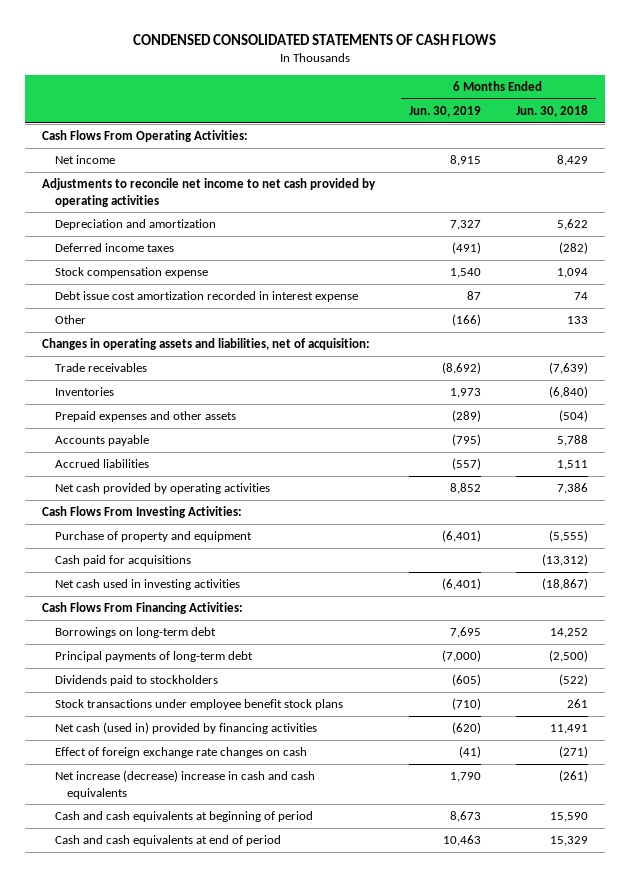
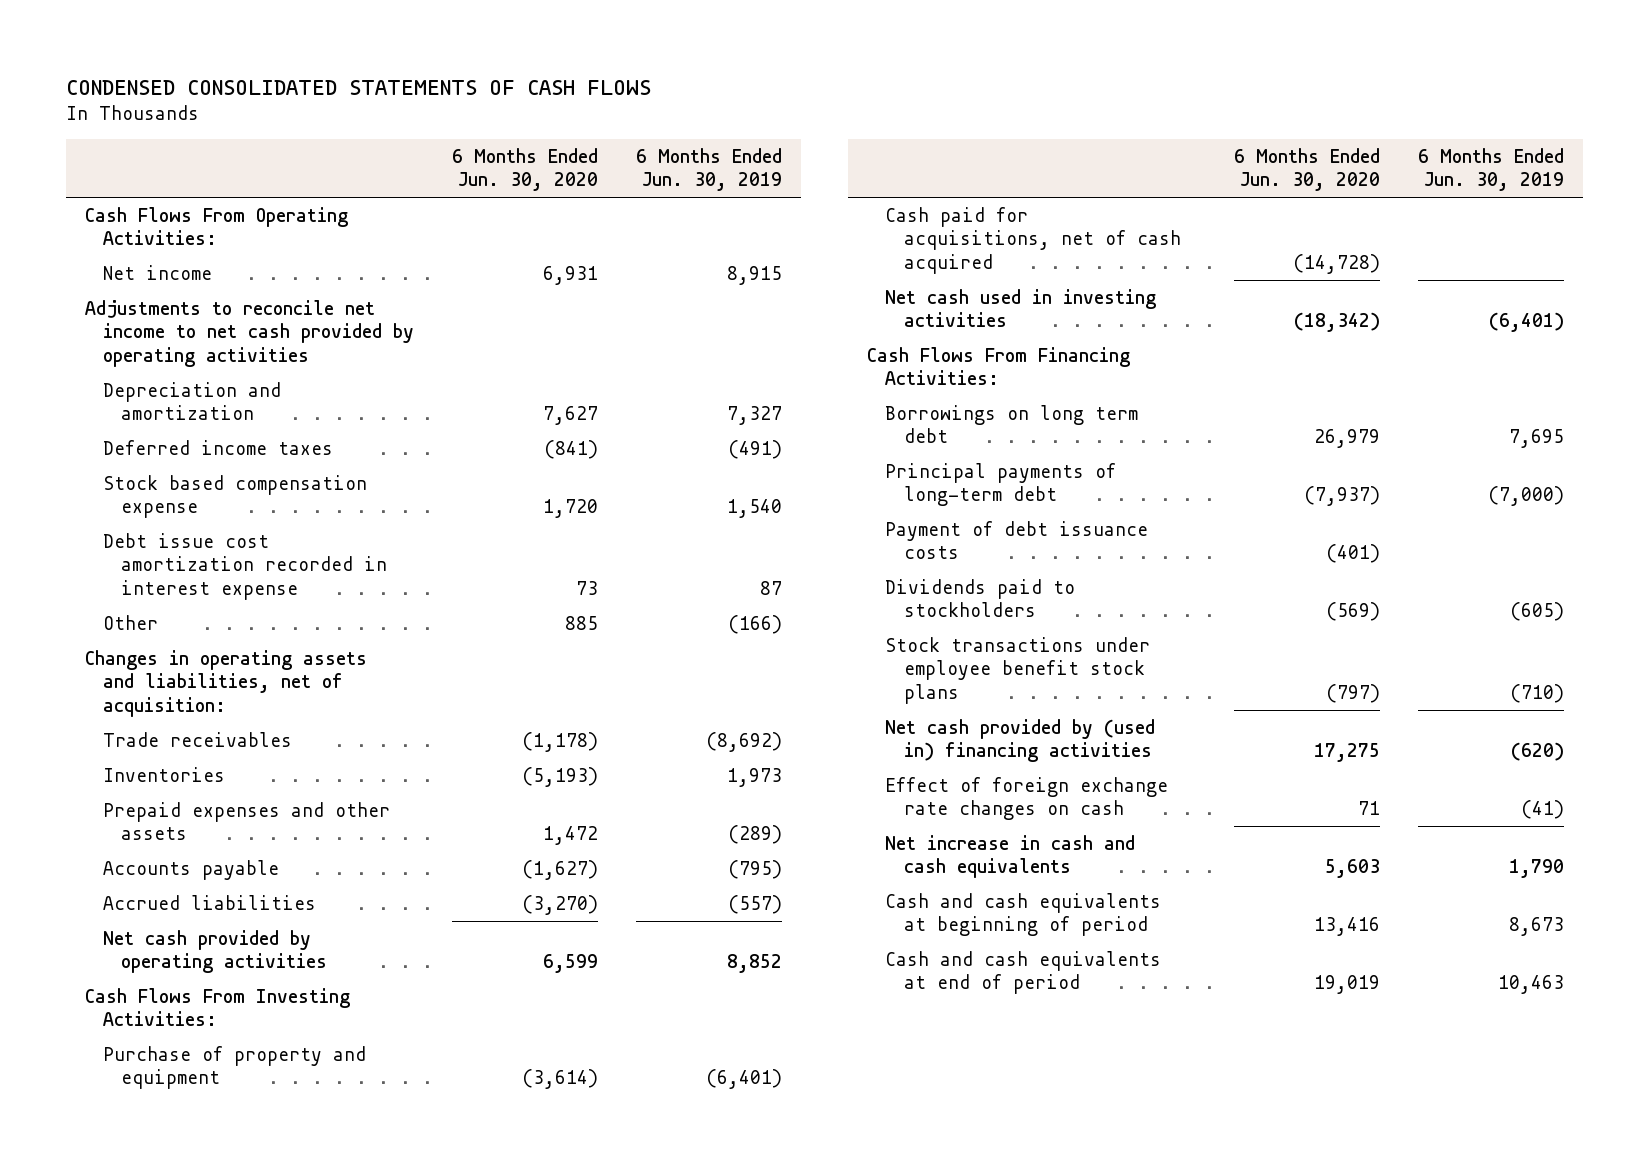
[515,104,588,117] Jun. 30, 2018 -> none
none -> [451,147,598,192] 6 Months Ended Jun. 30, 2020
[54,267,208,279] Stock compensation expense -> [103,474,368,519] Stock based compensation expense
[54,555,191,567] Cash paid for acquisitions -> [885,206,1181,274] Cash paid for acquisitions, net of cash acquired
[54,627,216,639] Borrowings on long-term debt -> [885,404,1139,444] Borrowings on long term debt
none -> [885,520,1149,560] Payment of debt issuance costs
[54,722,317,735] Net cash (used in) provided by financing activities -> [885,718,1156,763] Net cash provided by (used in) financing activities
[54,770,315,799] Net increase (decrease) increase in cash and cash equivalents -> [885,834,1136,879] Net increase in cash and cash equivalents

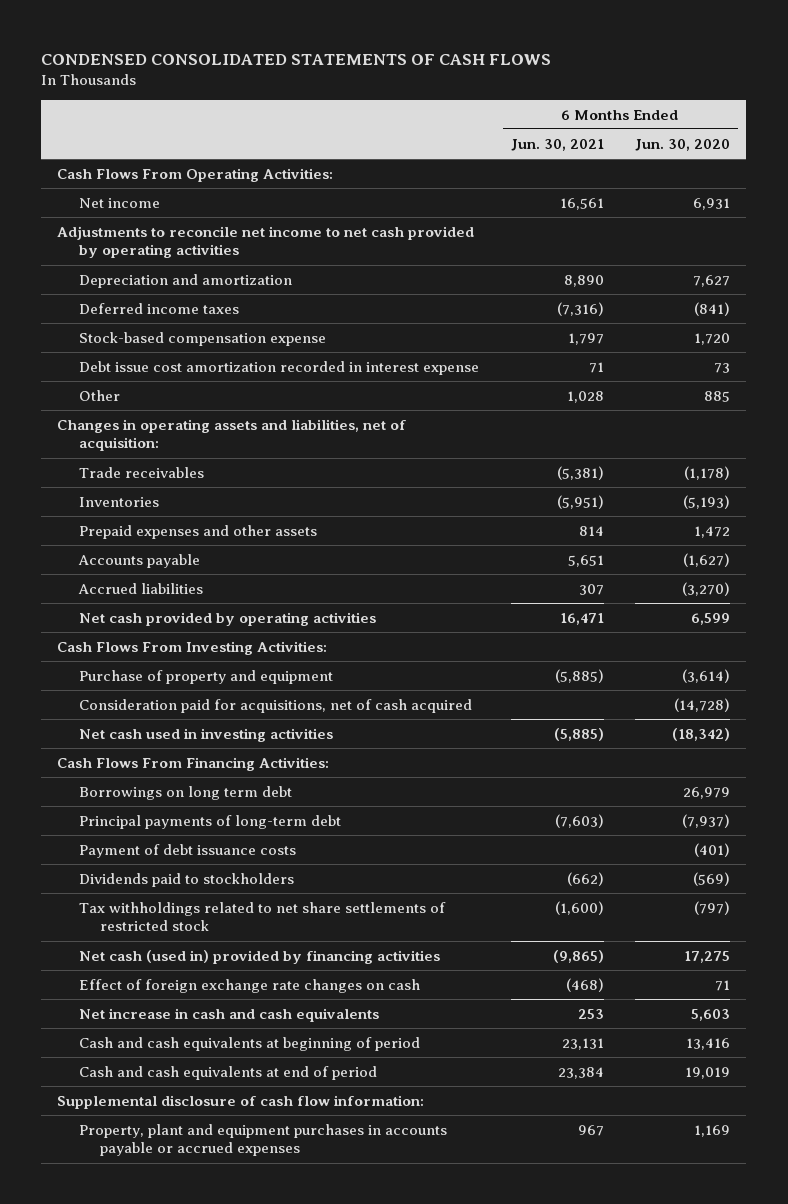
[635,147,782,192] 6 Months Ended Jun. 30, 2019 -> none
none -> [510,138,604,151] Jun. 30, 2021
[103,474,368,519] Stock based compensation expense -> [78,331,326,346] Stock-based compensation expense
[885,206,1181,274] Cash paid for acquisitions, net of cash acquired -> [78,698,472,713] Consideration paid for acquisitions, net of cash acquired
[885,636,1151,704] Stock transactions under employee benefit stock plans -> [78,901,446,932] Tax withholdings related to net share settlements of restricted stock
[885,718,1156,763] Net cash provided by (used in) financing activities -> [78,949,440,964] Net cash (used in) provided by financing activities
none -> [57,1094,425,1109] Supplemental disclosure of cash flow information:
none -> [78,1123,447,1157] Property, plant and equipment purchases in accounts payable or accrued expenses

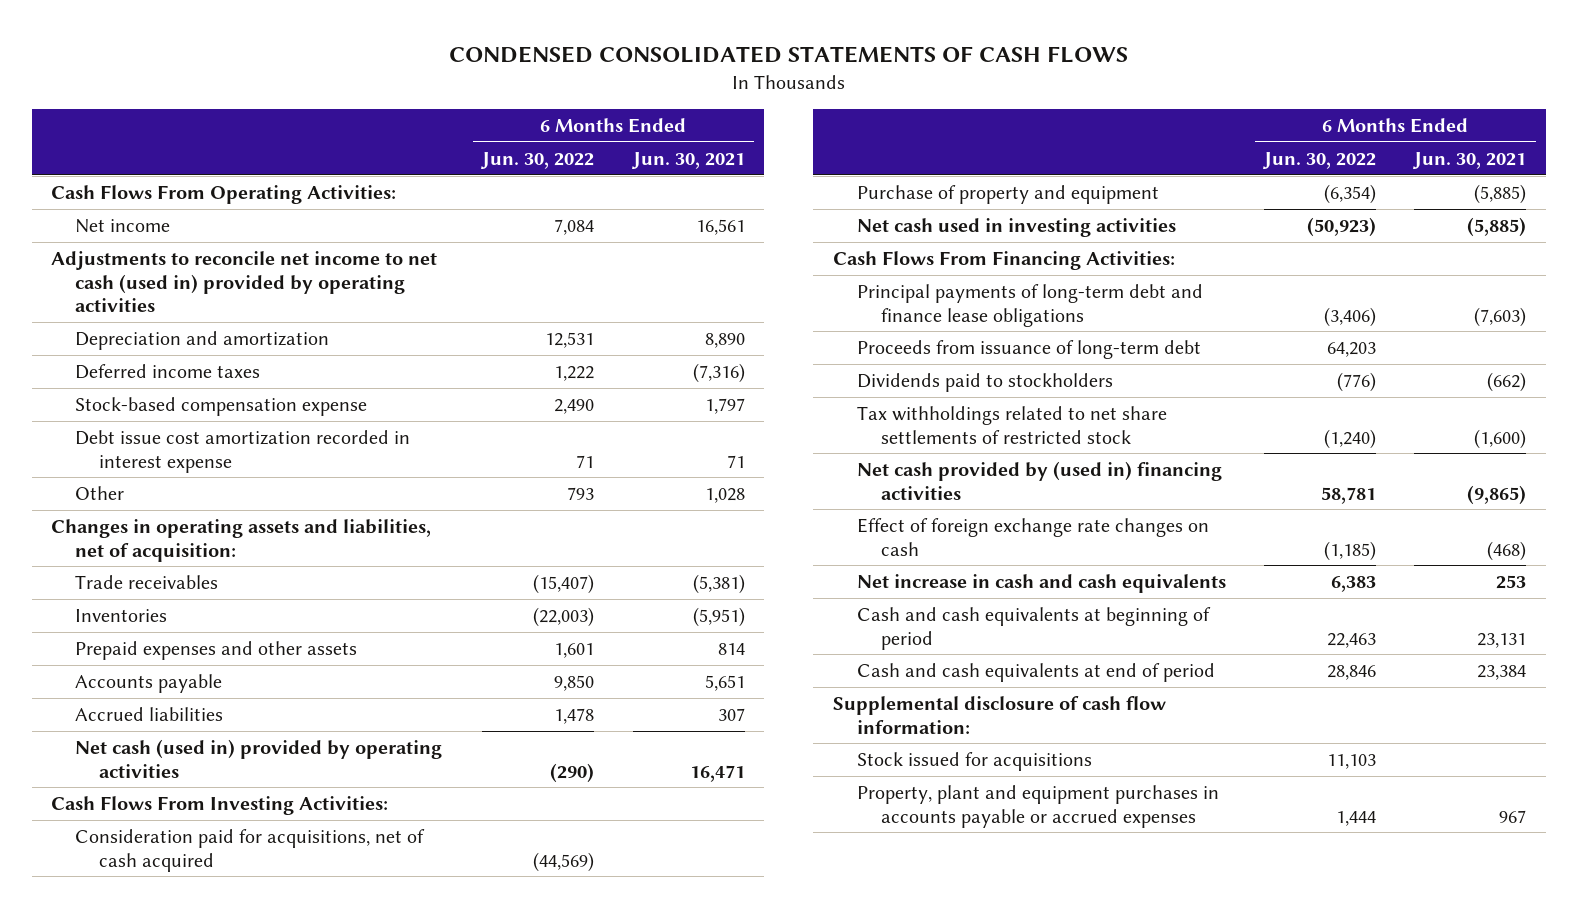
[635,138,731,151] Jun. 30, 2020 -> none
none -> [480,151,595,169] Jun. 30, 2022
[57,225,475,259] Adjustments to reconcile net income to net cash provided by operating activities -> [50,250,437,313] Adjustments to reconcile net income to net cash (used in) provided by operating activities
[78,611,376,626] Net cash provided by operating activities -> [75,738,443,778] Net cash (used in) provided by operating activities
[78,669,333,684] Purchase of property and equipment -> [856,184,1159,204] Purchase of property and equipment
[78,785,292,800] Borrowings on long term debt -> none
[78,843,296,858] Payment of debt issuance costs -> none
[78,814,341,829] Principal payments of long-term debt -> [856,283,1203,327] Principal payments of long-term debt and finance lease obligations
none -> [856,339,1201,359] Proceeds from issuance of long-term debt
[78,949,440,964] Net cash (used in) provided by financing activities -> [856,460,1222,500] Net cash provided by (used in) financing activities
none -> [856,751,1092,771] Stock issued for acquisitions

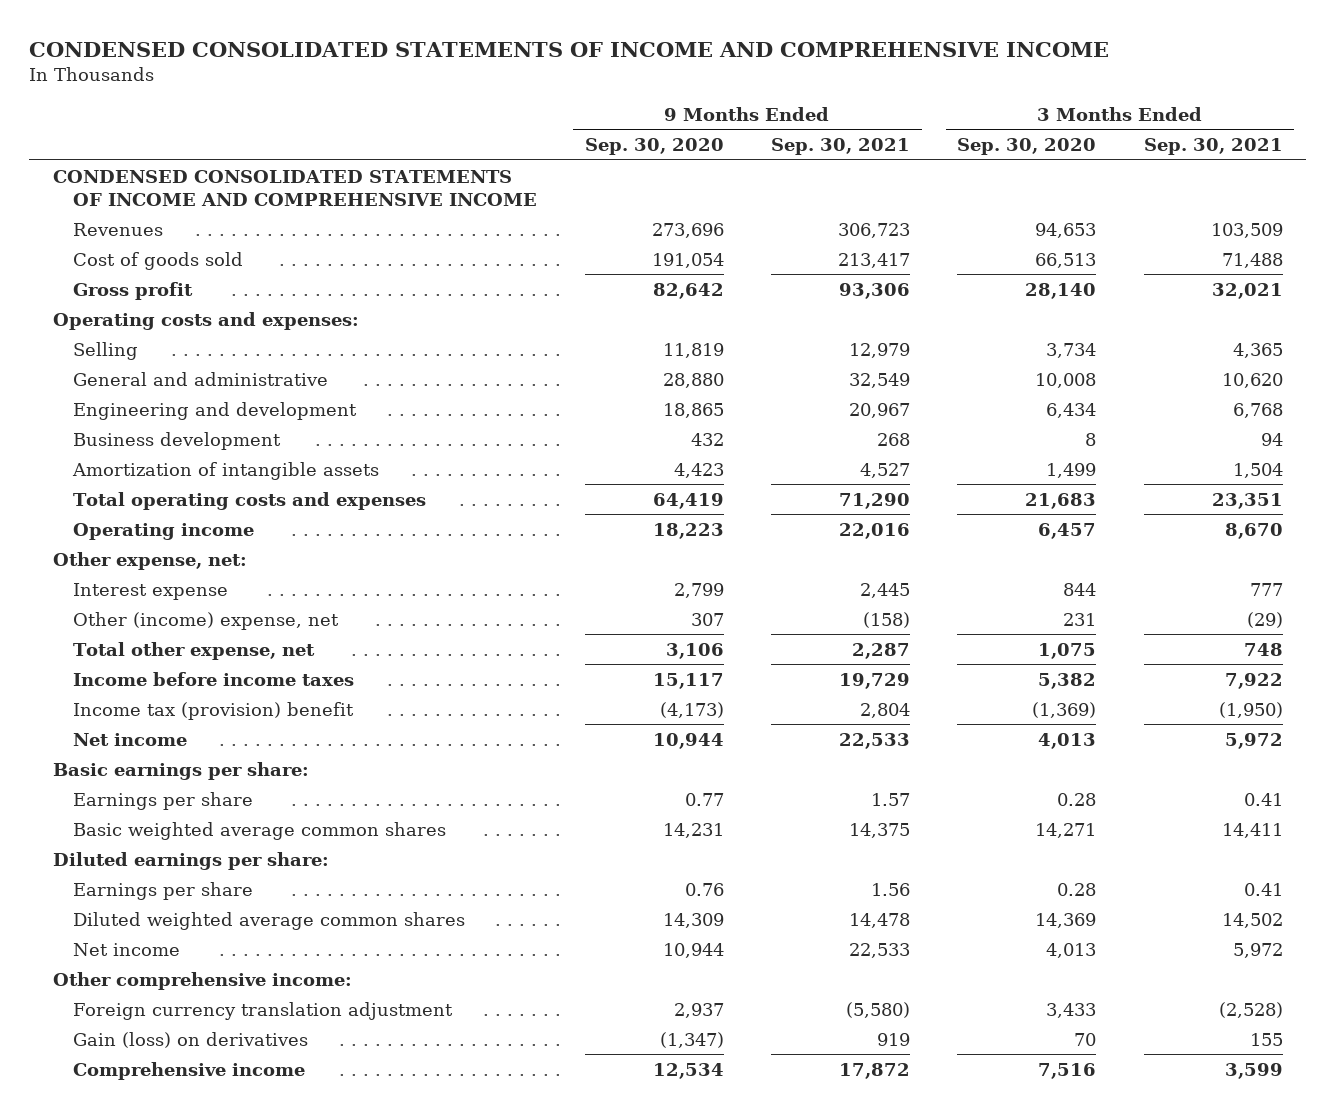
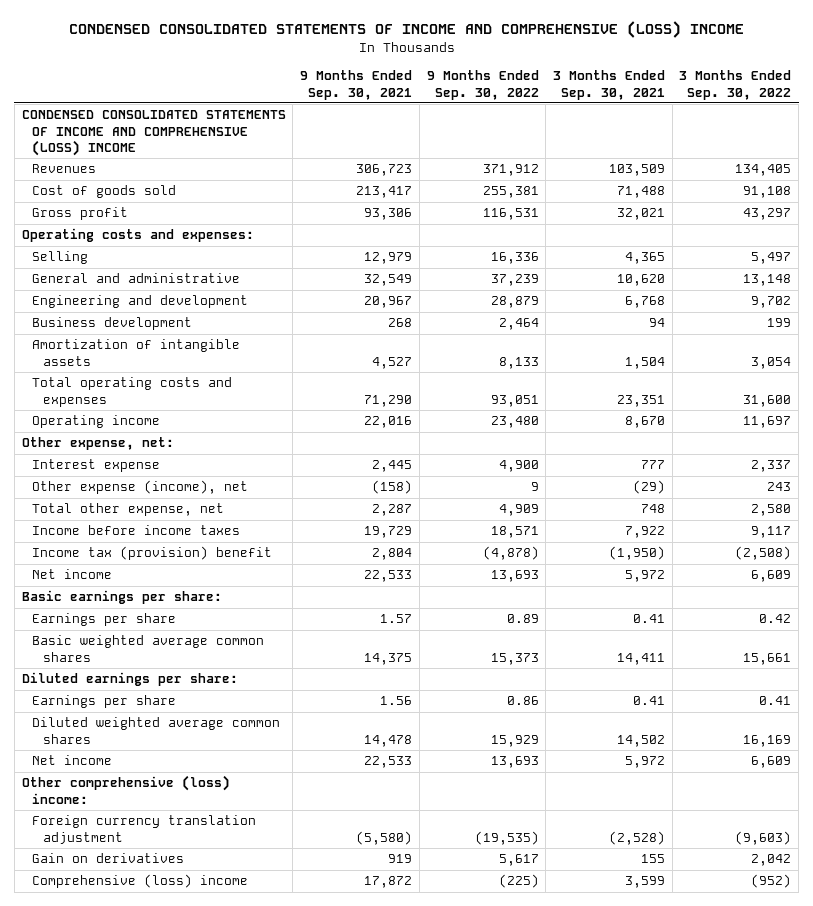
[29,41,1110,57] CONDENSED CONSOLIDATED STATEMENTS OF INCOME AND COMPREHENSIVE INCOME -> [68,21,744,39] CONDENSED CONSOLIDATED STATEMENTS OF INCOME AND COMPREHENSIVE (LOSS) INCOME
[584,138,724,156] Sep. 30, 2020 -> none
[957,138,1097,156] Sep. 30, 2020 -> none
none -> [426,70,539,100] 9 Months Ended Sep. 30, 2022
none -> [679,70,792,100] 3 Months Ended Sep. 30, 2022
[52,169,538,206] CONDENSED CONSOLIDATED STATEMENTS OF INCOME AND COMPREHENSIVE INCOME -> [21,110,286,156] CONDENSED CONSOLIDATED STATEMENTS OF INCOME AND COMPREHENSIVE (LOSS) INCOME
[73,611,340,630] Other (income) expense, net -> [32,480,249,495] Other expense (income), net
[52,971,352,990] Other comprehensive income: -> [21,775,230,804] Other comprehensive (loss) income:
[73,1031,309,1048] Gain (loss) on derivatives -> [32,853,185,864] Gain on derivatives
[73,1061,306,1080] Comprehensive income -> [32,874,249,889] Comprehensive (loss) income

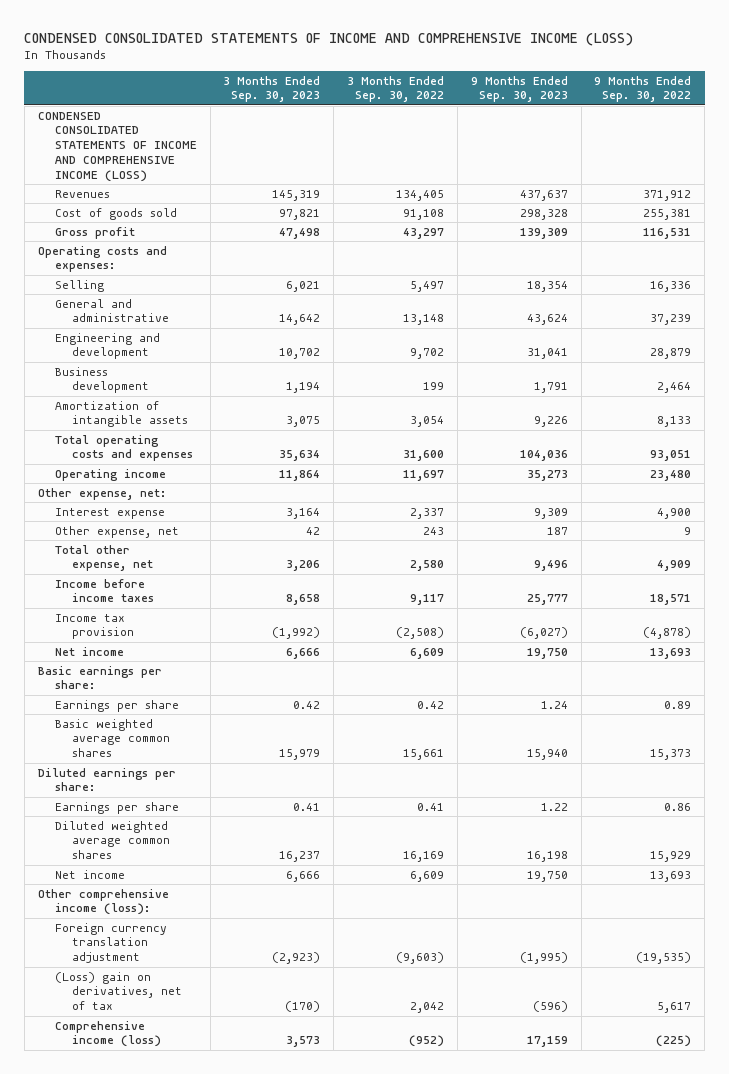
[68,21,744,39] CONDENSED CONSOLIDATED STATEMENTS OF INCOME AND COMPREHENSIVE (LOSS) INCOME -> [24,32,634,46] CONDENSED CONSOLIDATED STATEMENTS OF INCOME AND COMPREHENSIVE INCOME (LOSS)
[300,70,413,100] 9 Months Ended Sep. 30, 2021 -> none
[552,70,665,100] 3 Months Ended Sep. 30, 2021 -> none
none -> [223,75,321,103] 3 Months Ended Sep. 30, 2023
none -> [470,75,568,103] 9 Months Ended Sep. 30, 2023
[21,110,286,156] CONDENSED CONSOLIDATED STATEMENTS OF INCOME AND COMPREHENSIVE (LOSS) INCOME -> [37,111,197,183] CONDENSED CONSOLIDATED STATEMENTS OF INCOME AND COMPREHENSIVE INCOME (LOSS)
[32,480,249,495] Other expense (income), net -> [54,525,179,538] Other expense, net
[32,546,273,561] Income tax (provision) benefit -> [54,613,134,640] Income tax provision
[21,775,230,804] Other comprehensive (loss) income: -> [37,888,169,916] Other comprehensive income (loss):
[32,853,185,864] Gain on derivatives -> [54,971,182,1011] (Loss) gain on derivatives, net of tax
[32,874,249,889] Comprehensive (loss) income -> [54,1020,161,1048] Comprehensive income (loss)

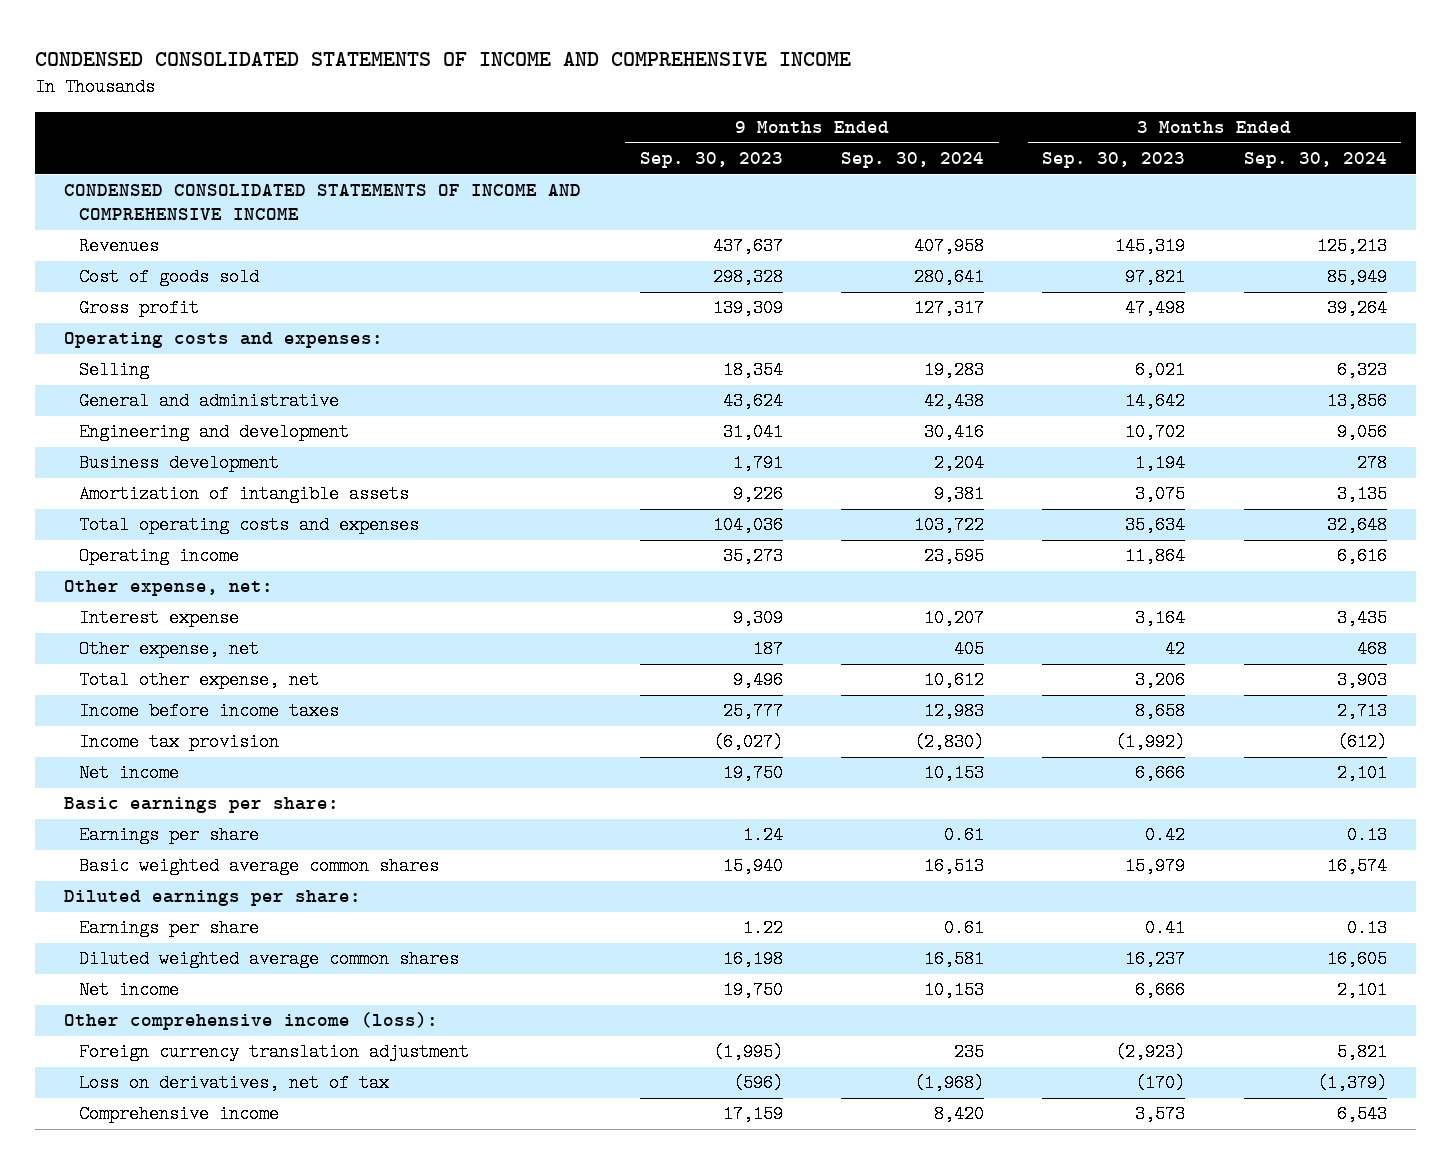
[24,32,634,46] CONDENSED CONSOLIDATED STATEMENTS OF INCOME AND COMPREHENSIVE INCOME (LOSS) -> [35,51,852,66] CONDENSED CONSOLIDATED STATEMENTS OF INCOME AND COMPREHENSIVE INCOME
[347,75,445,103] 3 Months Ended Sep. 30, 2022 -> none
[594,75,692,103] 9 Months Ended Sep. 30, 2022 -> none
none -> [840,152,984,169] Sep. 30, 2024
none -> [1243,152,1387,169] Sep. 30, 2024
[37,111,197,183] CONDENSED CONSOLIDATED STATEMENTS OF INCOME AND COMPREHENSIVE INCOME (LOSS) -> [64,184,582,221] CONDENSED CONSOLIDATED STATEMENTS OF INCOME AND COMPREHENSIVE INCOME
[54,971,182,1011] (Loss) gain on derivatives, net of tax -> [78,1074,389,1093] Loss on derivatives, net of tax
[54,1020,161,1048] Comprehensive income (loss) -> [78,1105,279,1124] Comprehensive income

